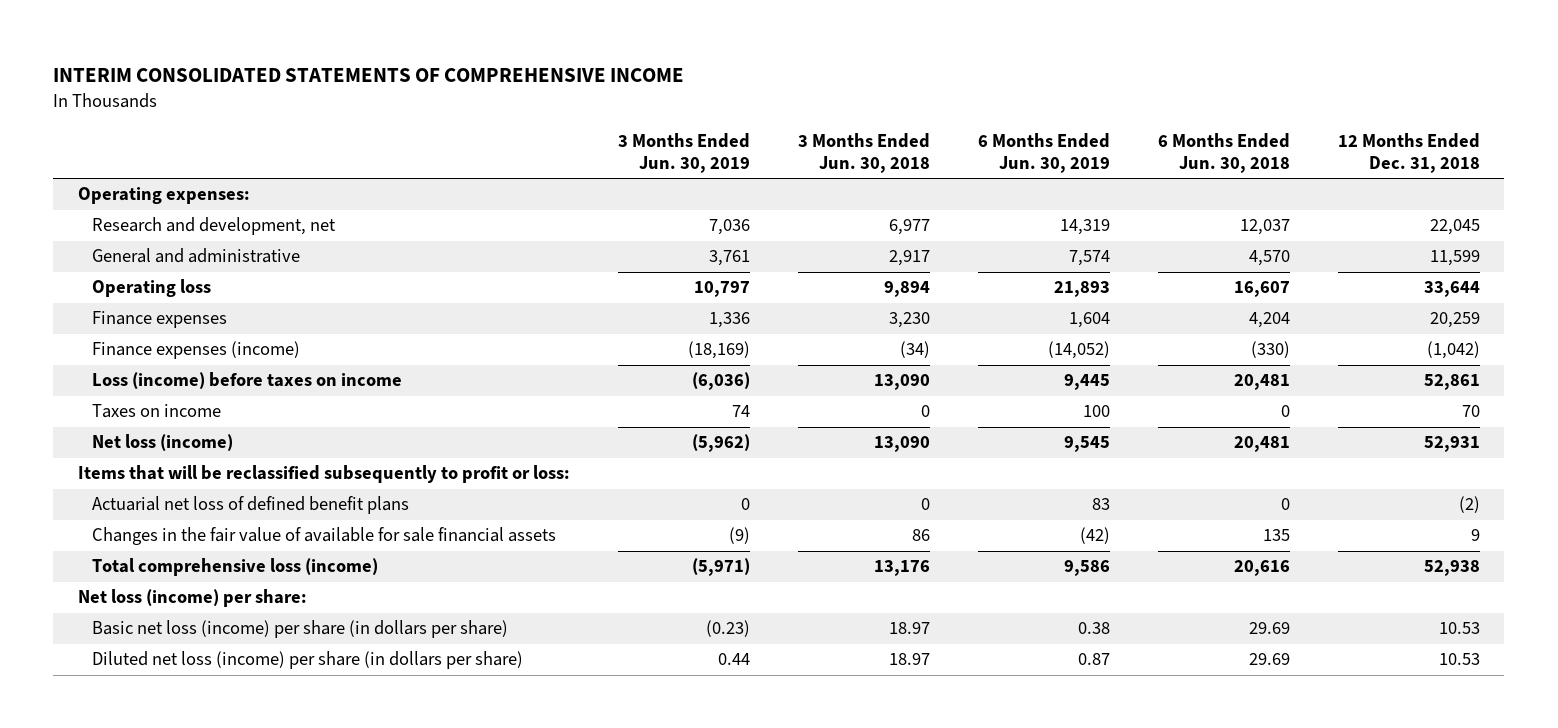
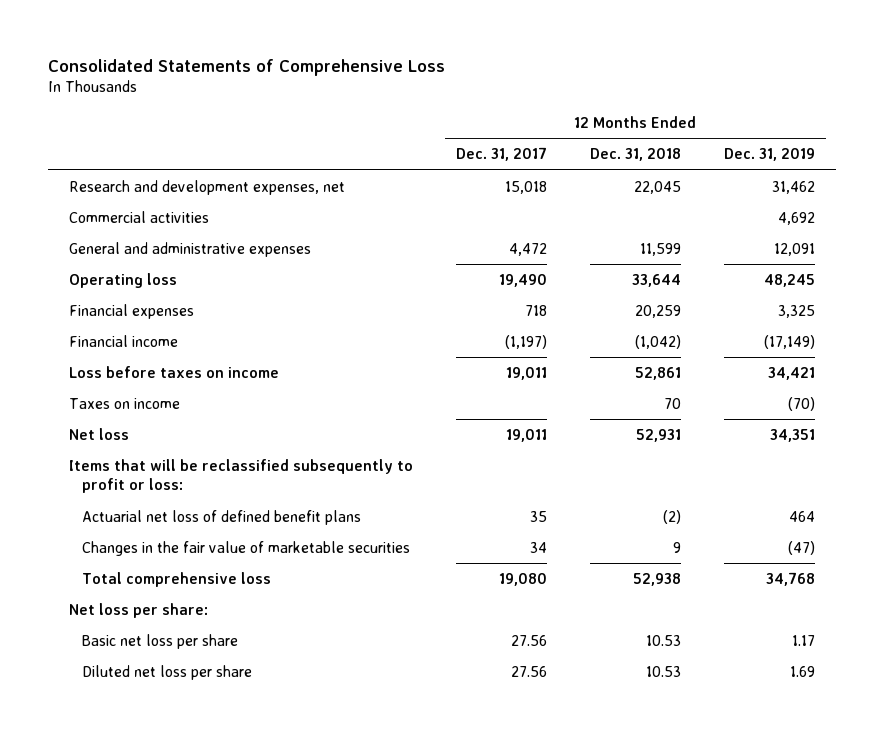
[53,68,685,83] INTERIM CONSOLIDATED STATEMENTS OF COMPREHENSIVE INCOME -> [47,58,445,76] Consolidated Statements of Comprehensive Loss
[617,132,750,174] 3 Months Ended Jun. 30, 2019 -> none
[797,132,930,174] 3 Months Ended Jun. 30, 2018 -> none
[978,132,1111,174] 6 Months Ended Jun. 30, 2019 -> none
[1158,132,1291,174] 6 Months Ended Jun. 30, 2018 -> none
none -> [456,147,548,162] Dec. 31, 2017
none -> [723,148,815,162] Dec. 31, 2019
[77,187,250,205] Operating expenses: -> none
[92,217,337,236] Research and development, net -> [69,179,346,195] Research and development expenses, net
none -> [69,210,210,223] Commercial activities
[92,248,301,264] General and administrative -> [69,241,312,257] General and administrative expenses
[92,311,228,329] Finance expenses -> [69,303,195,319] Financial expenses
[92,341,301,360] Finance expenses (income) -> [69,334,179,347] Financial income
[92,372,403,390] Loss (income) before taxes on income -> [69,365,280,378] Loss before taxes on income
[92,434,234,452] Net loss (income) -> [69,427,130,440] Net loss
[92,527,557,546] Changes in the fair value of available for sale financial assets -> [81,540,410,556] Changes in the fair value of marketable securities
[92,558,379,577] Total comprehensive loss (income) -> [81,571,271,587] Total comprehensive loss
[77,589,307,608] Net loss (income) per share: -> [69,602,209,618] Net loss per share:
[92,620,509,639] Basic net loss (income) per share (in dollars per share) -> [81,633,238,649] Basic net loss per share
[92,651,524,670] Diluted net loss (income) per share (in dollars per share) -> [81,664,252,680] Diluted net loss per share

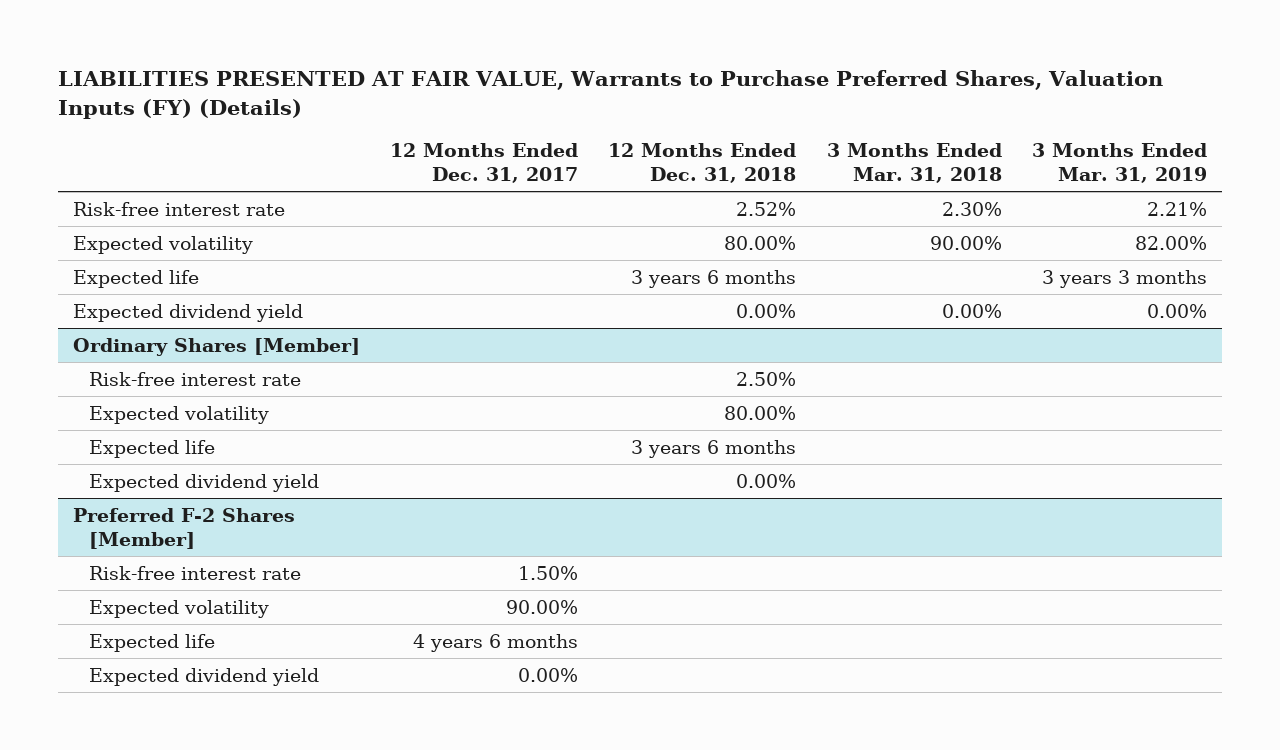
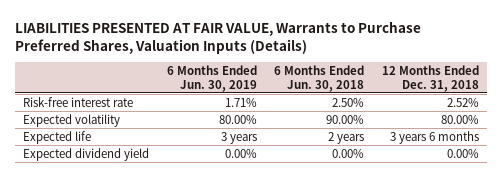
[57,70,1163,119] LIABILITIES PRESENTED AT FAIR VALUE, Warrants to Purchase Preferred Shares, Valuation Inputs (FY) (Details) -> [14,20,421,54] LIABILITIES PRESENTED AT FAIR VALUE, Warrants to Purchase Preferred Shares, Valuation Inputs (Details)
[390,142,579,183] 12 Months Ended Dec. 31, 2017 -> none
[826,142,1002,183] 3 Months Ended Mar. 31, 2018 -> none
[1032,142,1208,183] 3 Months Ended Mar. 31, 2019 -> none
none -> [166,65,257,92] 6 Months Ended Jun. 30, 2019
none -> [274,65,365,92] 6 Months Ended Jun. 30, 2018
[72,337,360,356] Ordinary Shares [Member] -> none
[89,371,302,386] Risk-free interest rate -> none
[89,405,270,424] Expected volatility -> none
[89,439,216,458] Expected life -> none
[89,473,320,492] Expected dividend yield -> none
[72,507,295,549] Preferred F-2 Shares [Member] -> none
[89,565,302,580] Risk-free interest rate -> none
[89,599,270,618] Expected volatility -> none
[89,633,216,652] Expected life -> none
[89,667,320,686] Expected dividend yield -> none

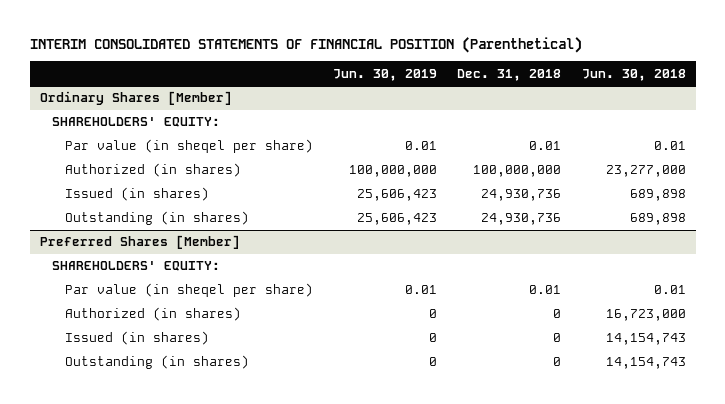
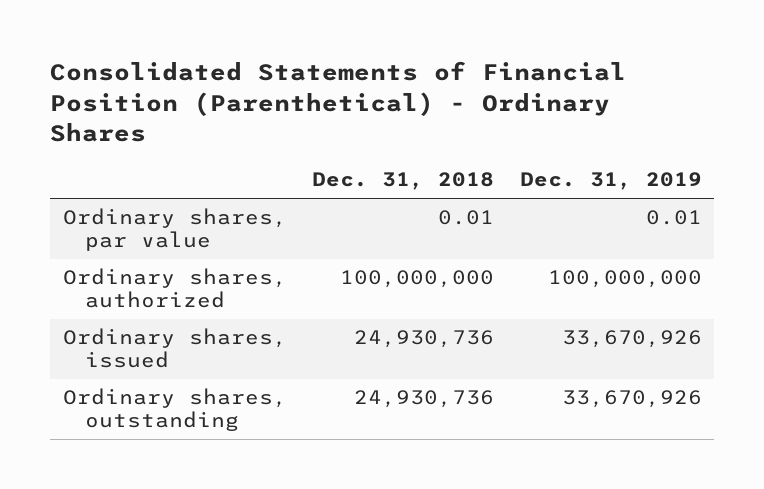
[29,36,582,53] INTERIM CONSOLIDATED STATEMENTS OF FINANCIAL POSITION (Parenthetical) -> [49,61,626,143] Consolidated Statements of Financial Position (Parenthetical) - Ordinary Shares
[333,68,438,81] Jun. 30, 2019 -> none
[581,68,686,81] Jun. 30, 2018 -> none
none -> [519,172,702,191] Dec. 31, 2019
[39,91,232,106] Ordinary Shares [Member] -> none
[52,117,221,128] SHAREHOLDERS' EQUITY: -> none
[39,235,240,250] Preferred Shares [Member] -> none
[52,261,221,272] SHAREHOLDERS' EQUITY: -> none
[64,283,313,298] Par value (in sheqel per share) -> none
[64,307,241,322] Authorized (in shares) -> none
[64,331,209,346] Issued (in shares) -> none
[64,355,249,370] Outstanding (in shares) -> none
[64,139,313,154] Par value (in sheqel per share) -> [62,208,287,252] Ordinary shares, par value
[64,163,241,178] Authorized (in shares) -> [62,268,287,309] Ordinary shares, authorized
[64,187,209,202] Issued (in shares) -> [62,328,287,369] Ordinary shares, issued
[64,211,249,226] Outstanding (in shares) -> [62,388,287,432] Ordinary shares, outstanding

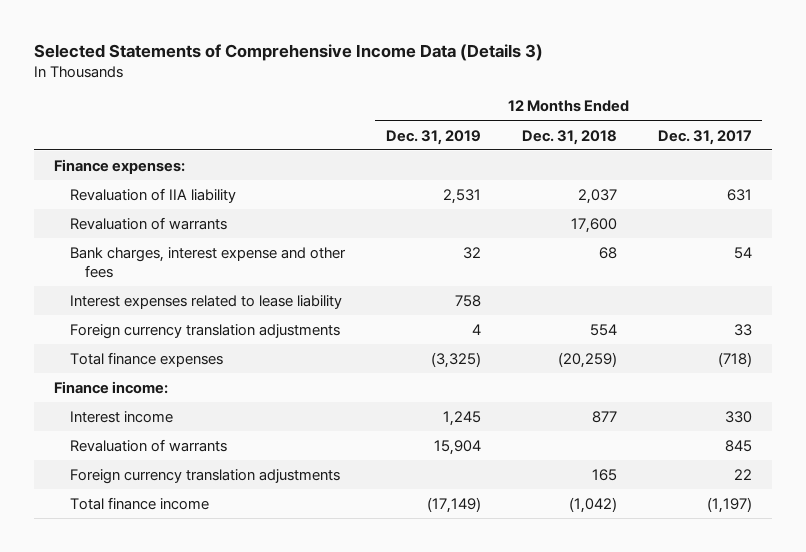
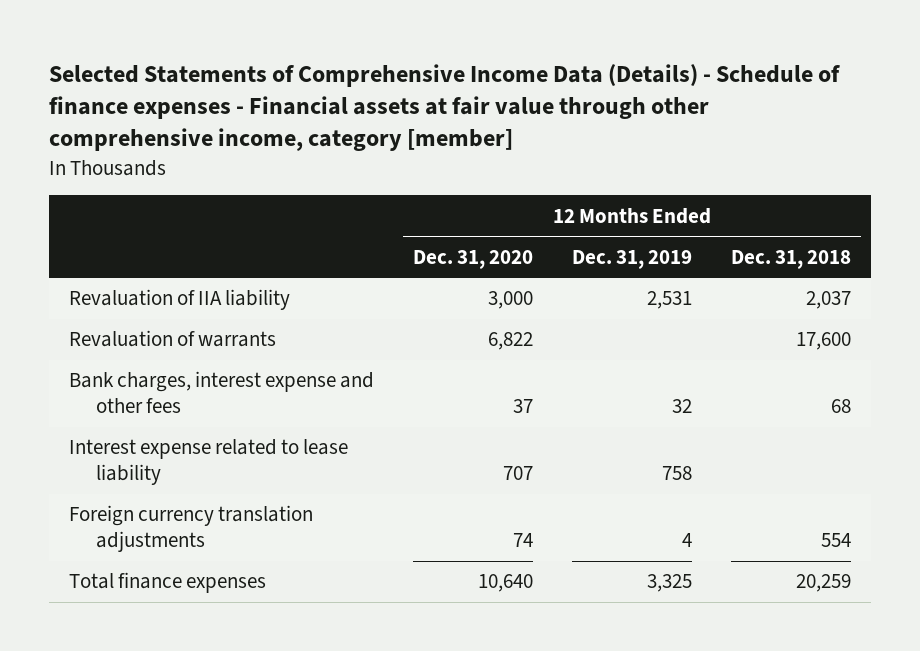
[33,43,543,61] Selected Statements of Comprehensive Income Data (Details 3) -> [49,63,841,152] Selected Statements of Comprehensive Income Data (Details) - Schedule of finance expenses - Financial assets at fair value through other comprehensive income, category [member]
[657,129,752,145] Dec. 31, 2017 -> none
none -> [413,249,534,269] Dec. 31, 2020
[54,158,186,174] Finance expenses: -> none
[69,294,342,309] Interest expenses related to lease liability -> [68,439,348,486] Interest expense related to lease liability
[54,380,169,394] Finance income: -> none
[69,410,173,423] Interest income -> none
[69,438,227,452] Revaluation of warrants -> none
[69,468,340,484] Foreign currency translation adjustments -> none
[69,496,209,510] Total finance income -> none
[430,351,481,368] (3,325) -> [647,574,693,593] 3,325
[557,351,617,368] (20,259) -> [796,574,852,593] 20,259

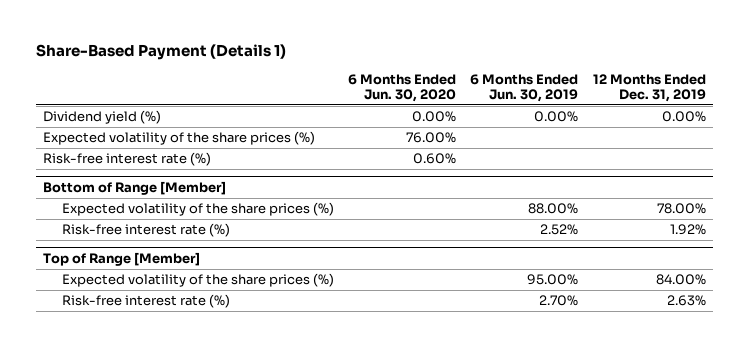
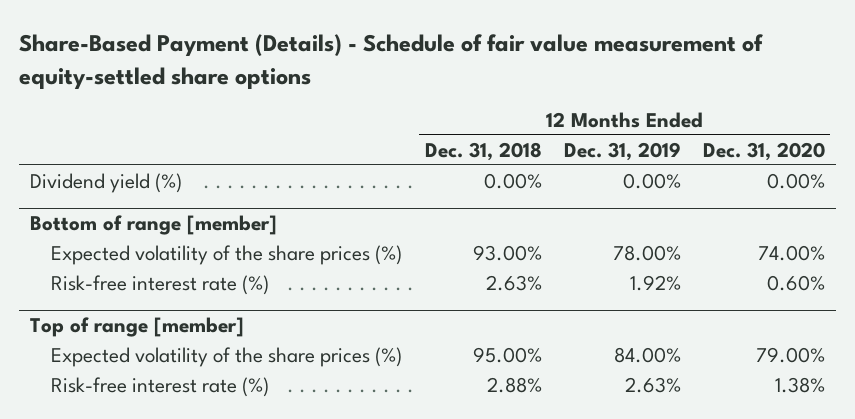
[35,43,286,60] Share-Based Payment (Details 1) -> [18,34,763,89] Share-Based Payment (Details) - Schedule of fair value measurement of equity-settled share options
[348,73,457,102] 6 Months Ended Jun. 30, 2020 -> none
[470,73,579,102] 6 Months Ended Jun. 30, 2019 -> none
none -> [424,141,542,161] Dec. 31, 2018
none -> [702,141,825,161] Dec. 31, 2020
[43,131,316,146] Expected volatility of the share prices (%) -> none
[43,152,212,167] Risk-free interest rate (%) -> none
[43,180,227,195] Bottom of Range [Member] -> [29,215,277,236] Bottom of range [member]
[43,251,201,266] Top of Range [Member] -> [29,317,244,338] Top of range [member]

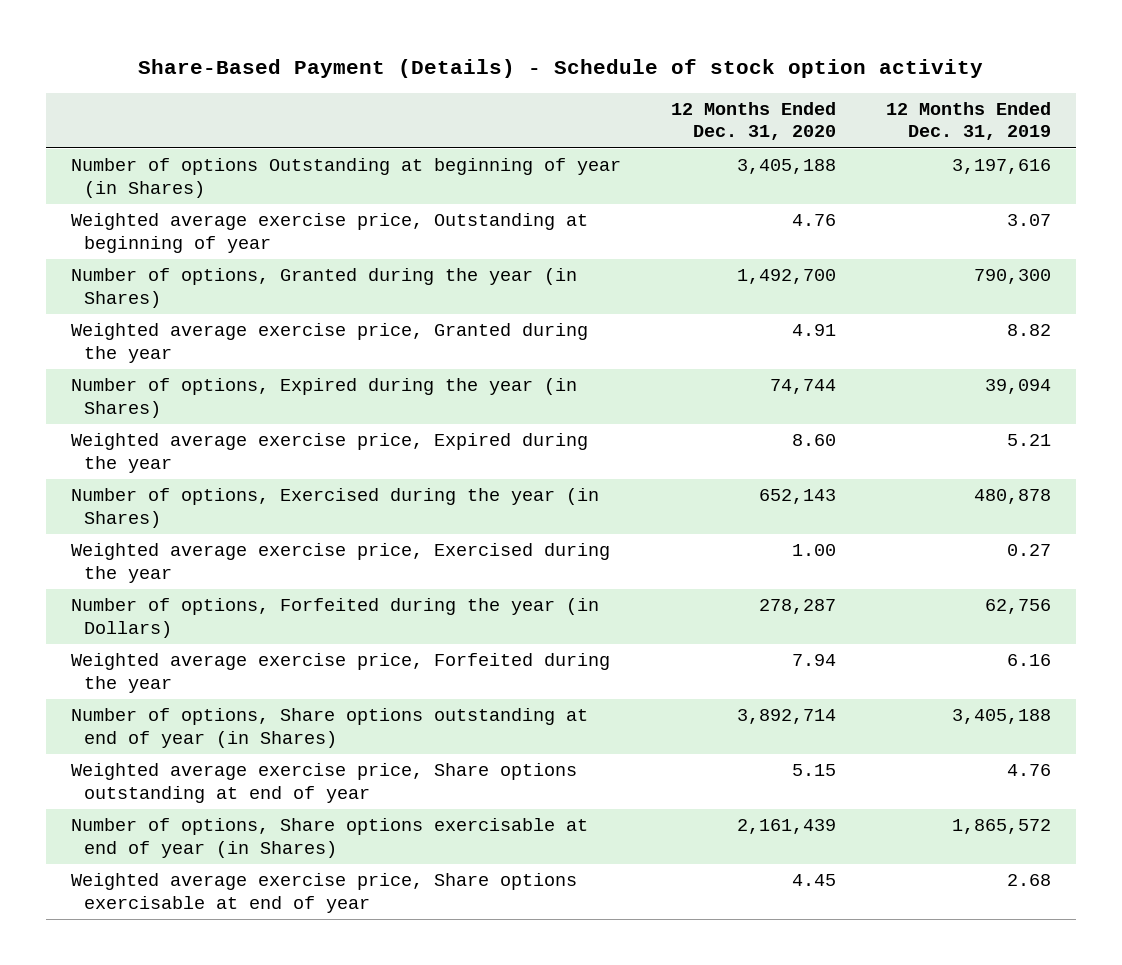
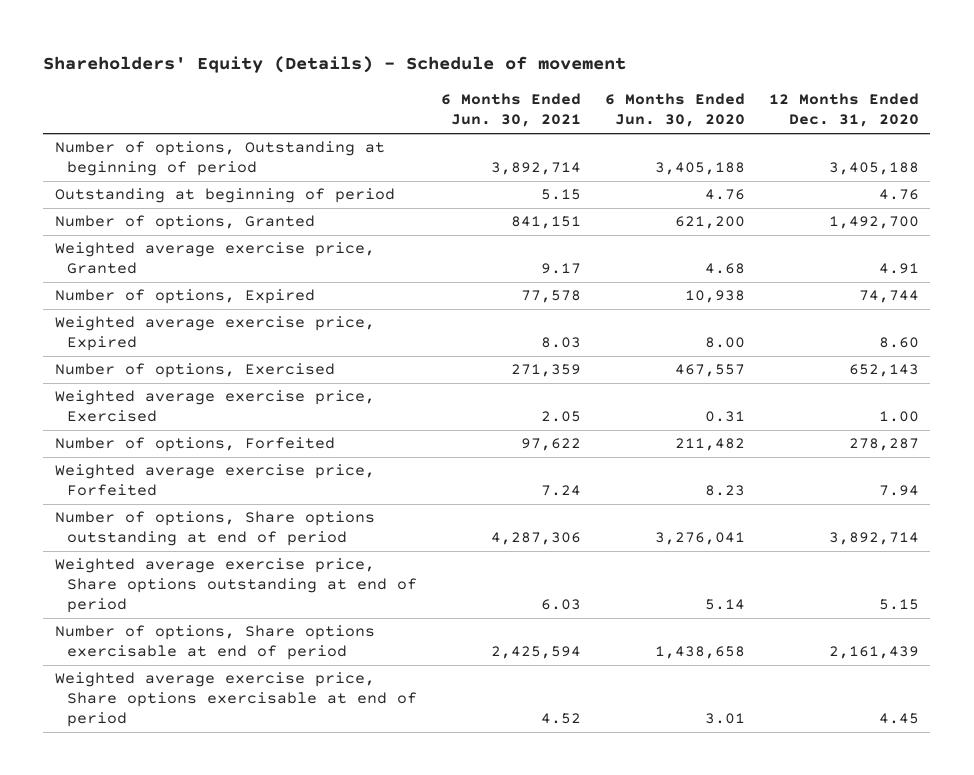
[137,59,983,79] Share-Based Payment (Details) - Schedule of stock option activity -> [43,56,627,74] Shareholders' Equity (Details) - Schedule of movement
[886,102,1052,141] 12 Months Ended Dec. 31, 2019 -> none
none -> [440,93,581,128] 6 Months Ended Jun. 30, 2021
none -> [604,93,745,128] 6 Months Ended Jun. 30, 2020
[70,158,621,198] Number of options Outstanding at beginning of year (in Shares) -> [55,141,386,177] Number of options, Outstanding at beginning of period
[70,213,588,253] Weighted average exercise price, Outstanding at beginning of year -> [55,188,396,204] Outstanding at beginning of period
[70,268,577,308] Number of options, Granted during the year (in Shares) -> [55,215,316,231] Number of options, Granted
[70,323,588,363] Weighted average exercise price, Granted during the year -> [55,242,376,275] Weighted average exercise price, Granted
[70,378,577,418] Number of options, Expired during the year (in Shares) -> [55,289,316,305] Number of options, Expired
[70,433,588,473] Weighted average exercise price, Expired during the year -> [55,316,376,352] Weighted average exercise price, Expired
[70,488,599,528] Number of options, Exercised during the year (in Shares) -> [55,363,336,379] Number of options, Exercised
[70,543,610,583] Weighted average exercise price, Exercised during the year -> [55,390,376,423] Weighted average exercise price, Exercised
[70,598,599,638] Number of options, Forfeited during the year (in Dollars) -> [55,437,336,453] Number of options, Forfeited
[70,653,610,693] Weighted average exercise price, Forfeited during the year -> [55,464,376,497] Weighted average exercise price, Forfeited
[70,708,588,748] Number of options, Share options outstanding at end of year (in Shares) -> [55,511,376,547] Number of options, Share options outstanding at end of period
[70,763,577,803] Weighted average exercise price, Share options outstanding at end of year -> [55,558,418,614] Weighted average exercise price, Share options outstanding at end of period
[70,818,588,858] Number of options, Share options exercisable at end of year (in Shares) -> [55,625,376,661] Number of options, Share options exercisable at end of period
[70,873,577,913] Weighted average exercise price, Share options exercisable at end of year -> [55,672,418,728] Weighted average exercise price, Share options exercisable at end of period

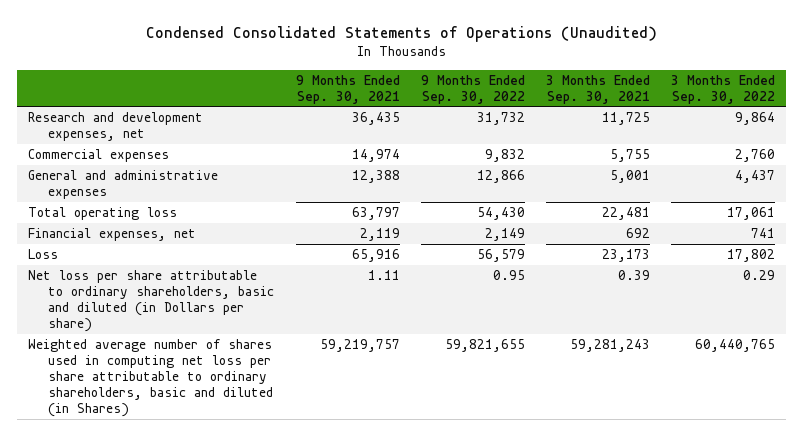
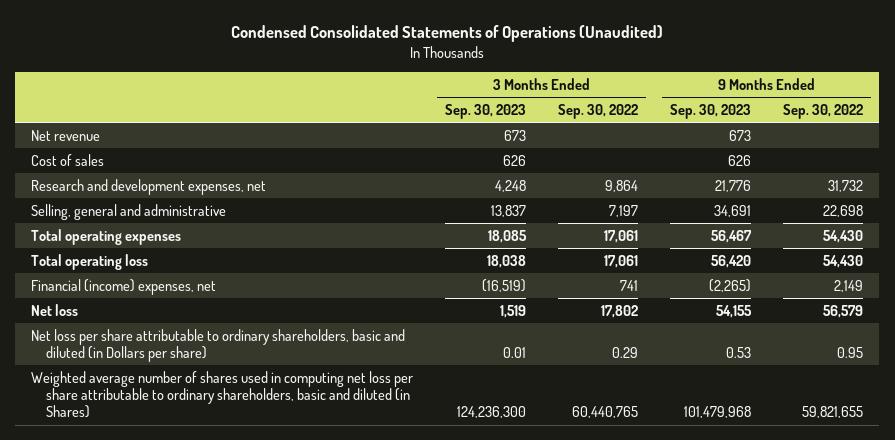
[295,74,400,104] 9 Months Ended Sep. 30, 2021 -> none
[546,74,651,104] 3 Months Ended Sep. 30, 2021 -> none
none -> [445,104,527,120] Sep. 30, 2023
none -> [670,104,752,120] Sep. 30, 2023
none -> [31,129,101,141] Net revenue
none -> [31,153,105,166] Cost of sales
[28,148,170,162] Commercial expenses -> none
[28,169,219,199] General and administrative expenses -> [31,203,227,220] Selling, general and administrative
[476,169,525,183] 12,866 -> [823,204,864,217] 22,698
[735,169,776,183] 4,437 -> [609,204,639,217] 7,197
none -> [31,228,182,245] Total operating expenses
[28,227,197,241] Financial expenses, net -> [31,278,217,295] Financial (income) expenses, net
[28,248,59,259] Loss -> [31,303,79,316] Net loss

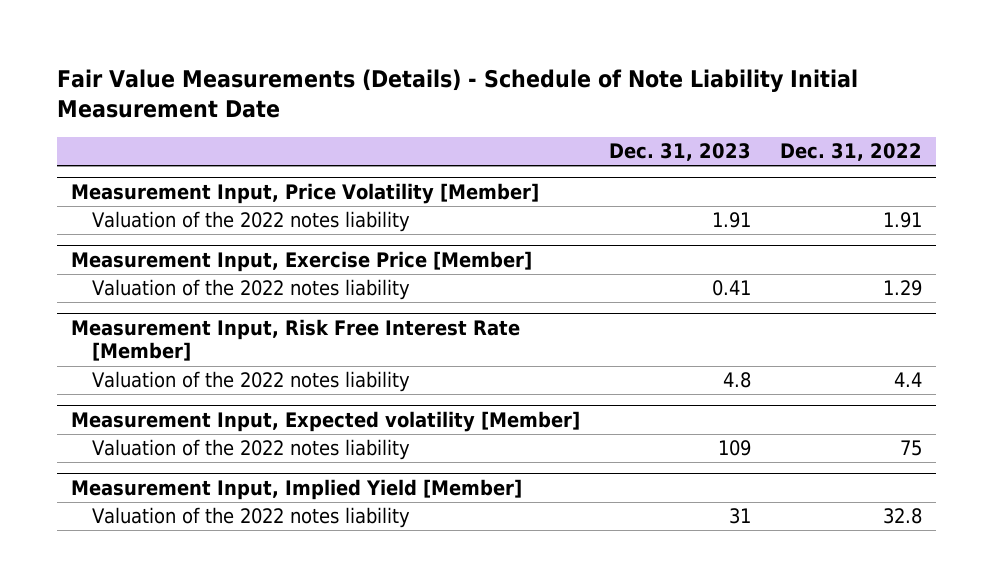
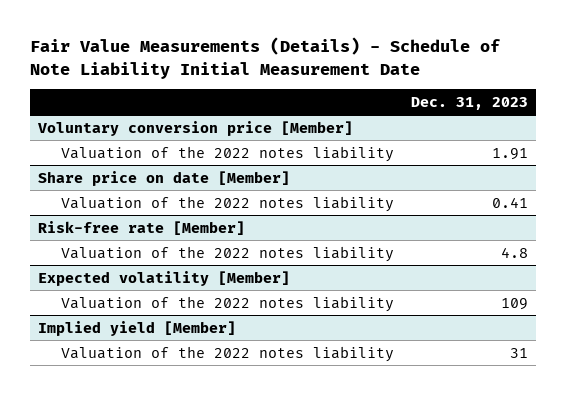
[779,143,922,162] Dec. 31, 2022 -> none
[71,183,540,205] Measurement Input, Price Volatility [Member] -> none
none -> [38,120,354,136] Voluntary conversion price [Member]
[71,251,533,273] Measurement Input, Exercise Price [Member] -> [38,170,291,186] Share price on date [Member]
[71,319,521,362] Measurement Input, Risk Free Interest Rate [Member] -> [38,220,246,235] Risk-free rate [Member]
[71,411,581,433] Measurement Input, Expected volatility [Member] -> [38,270,291,286] Expected volatility [Member]
[71,479,523,501] Measurement Input, Implied Yield [Member] -> [38,320,237,336] Implied yield [Member]

